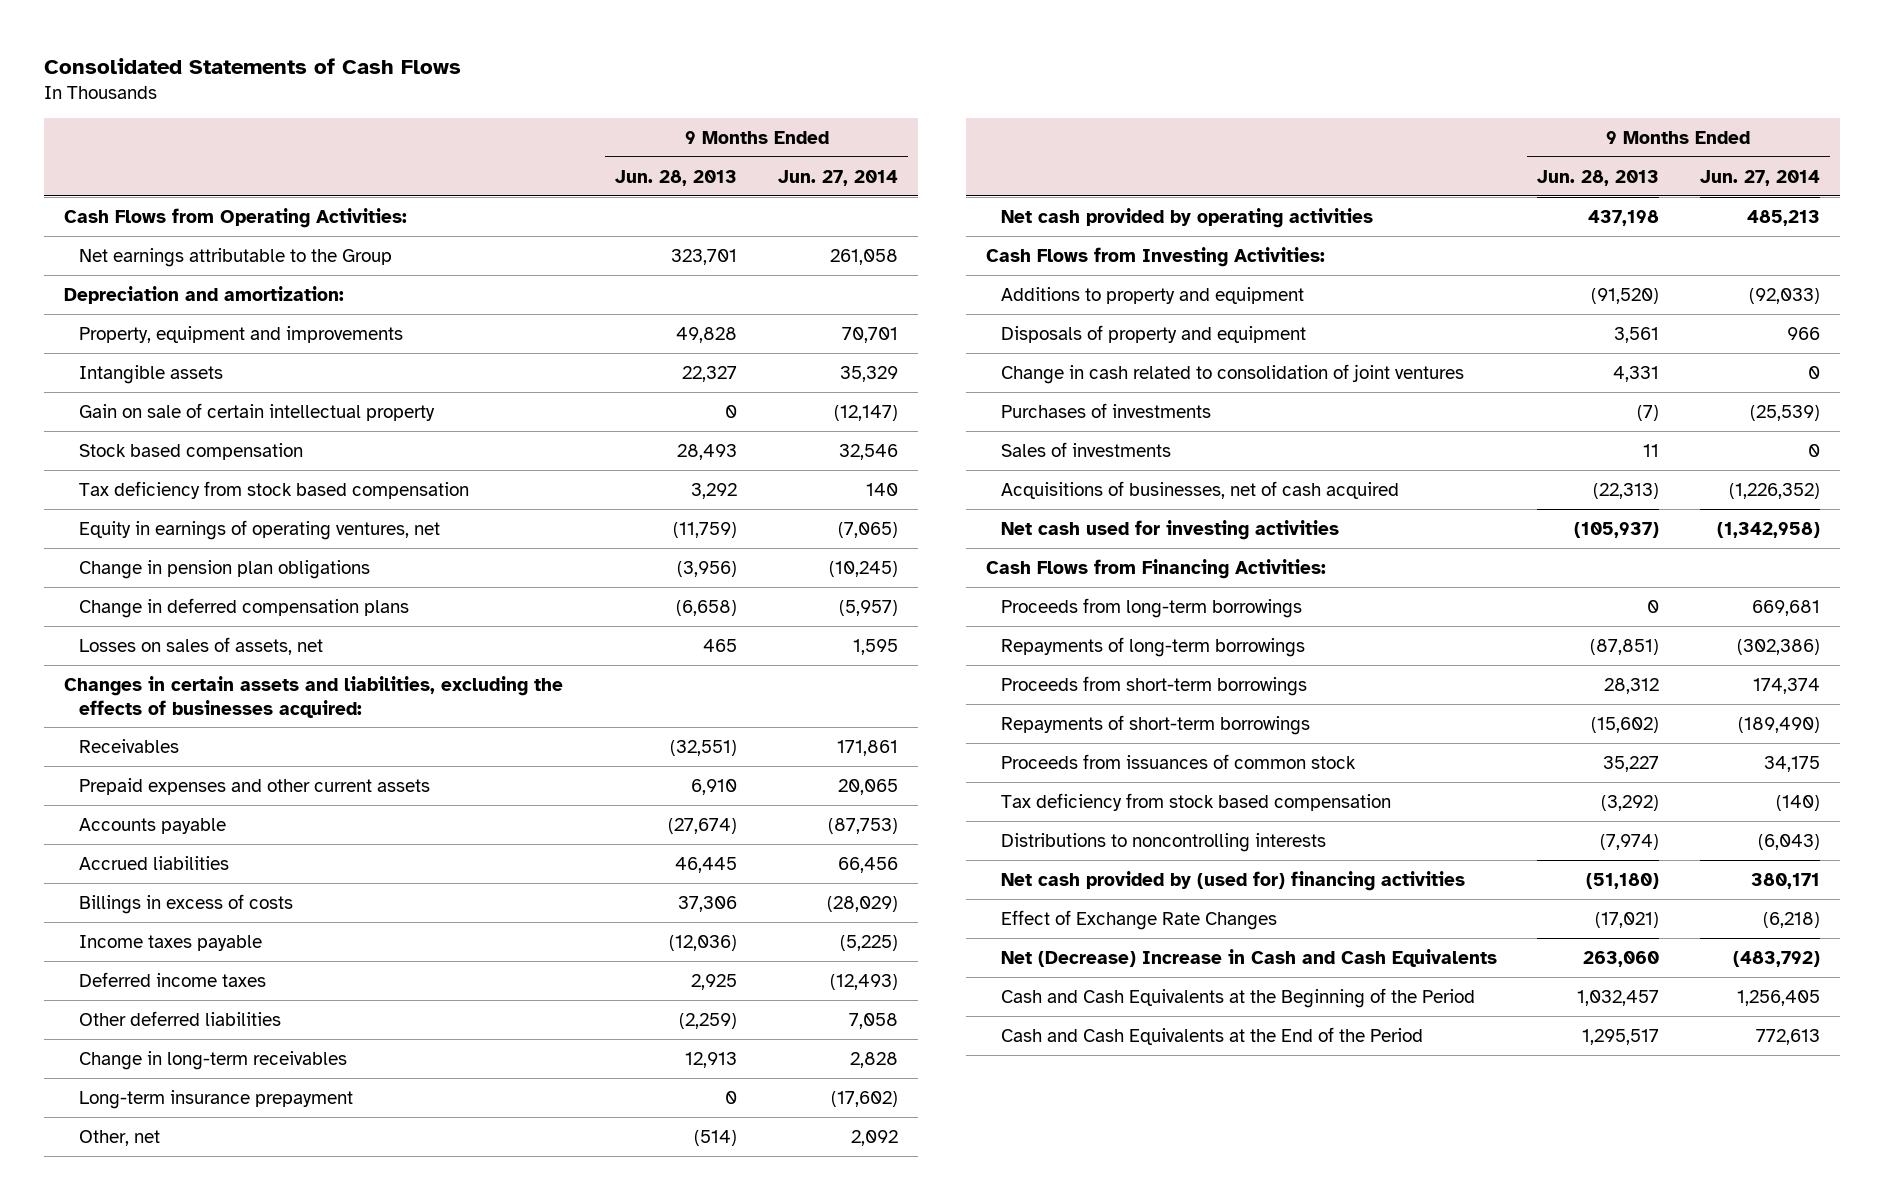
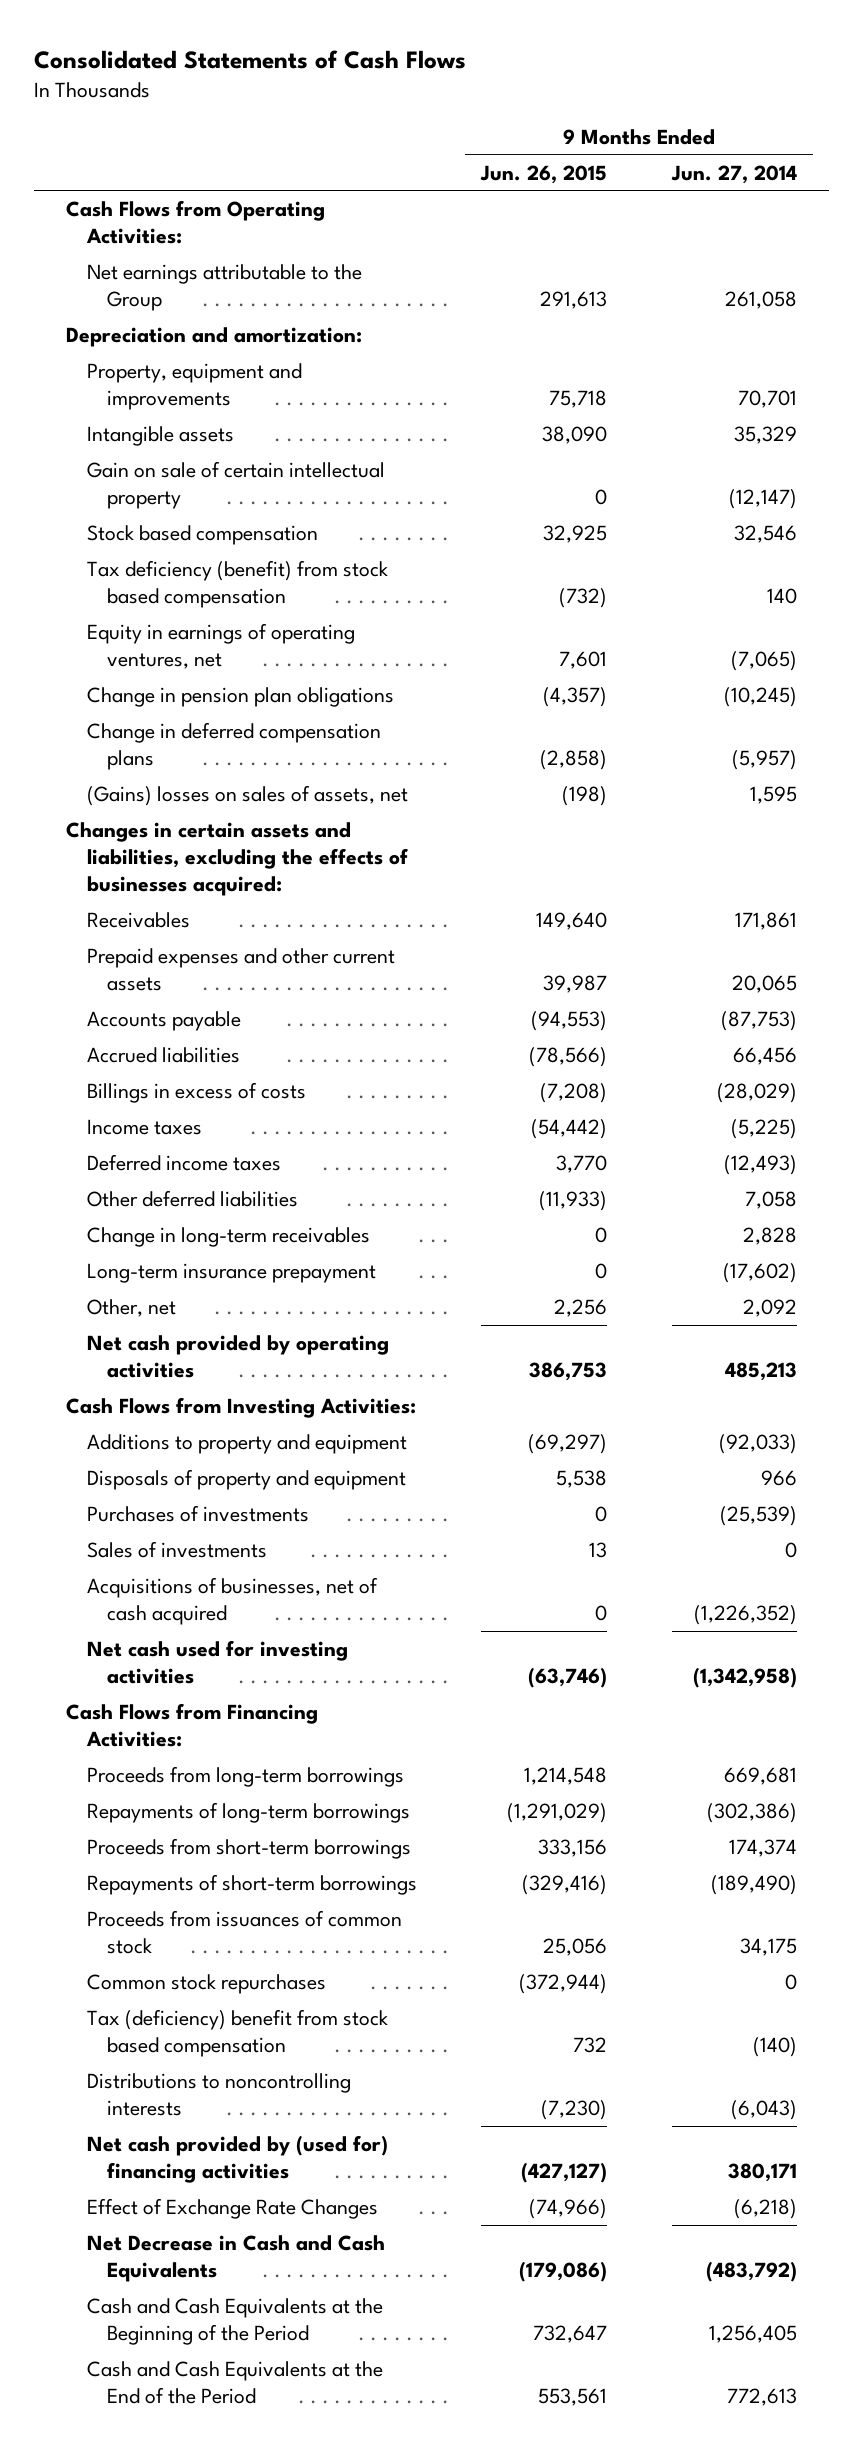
[615,169,738,186] Jun. 28, 2013 -> none
none -> [480,164,608,184] Jun. 26, 2015
[78,480,469,499] Tax deficiency from stock based compensation -> [86,560,388,609] Tax deficiency (benefit) from stock based compensation
[78,636,323,655] Losses on sales of assets, net -> [86,785,408,807] (Gains) losses on sales of assets, net
[78,934,262,951] Income taxes payable -> [86,1119,202,1136] Income taxes
[1000,363,1464,384] Change in cash related to consolidation of joint ventures -> none
none -> [86,1974,326,1995] Common stock repurchases
[1000,792,1391,811] Tax deficiency from stock based compensation -> [86,2009,388,2058] Tax (deficiency) benefit from stock based compensation
[1000,948,1497,967] Net (Decrease) Increase in Cash and Cash Equivalents -> [86,2235,385,2283] Net Decrease in Cash and Cash Equivalents

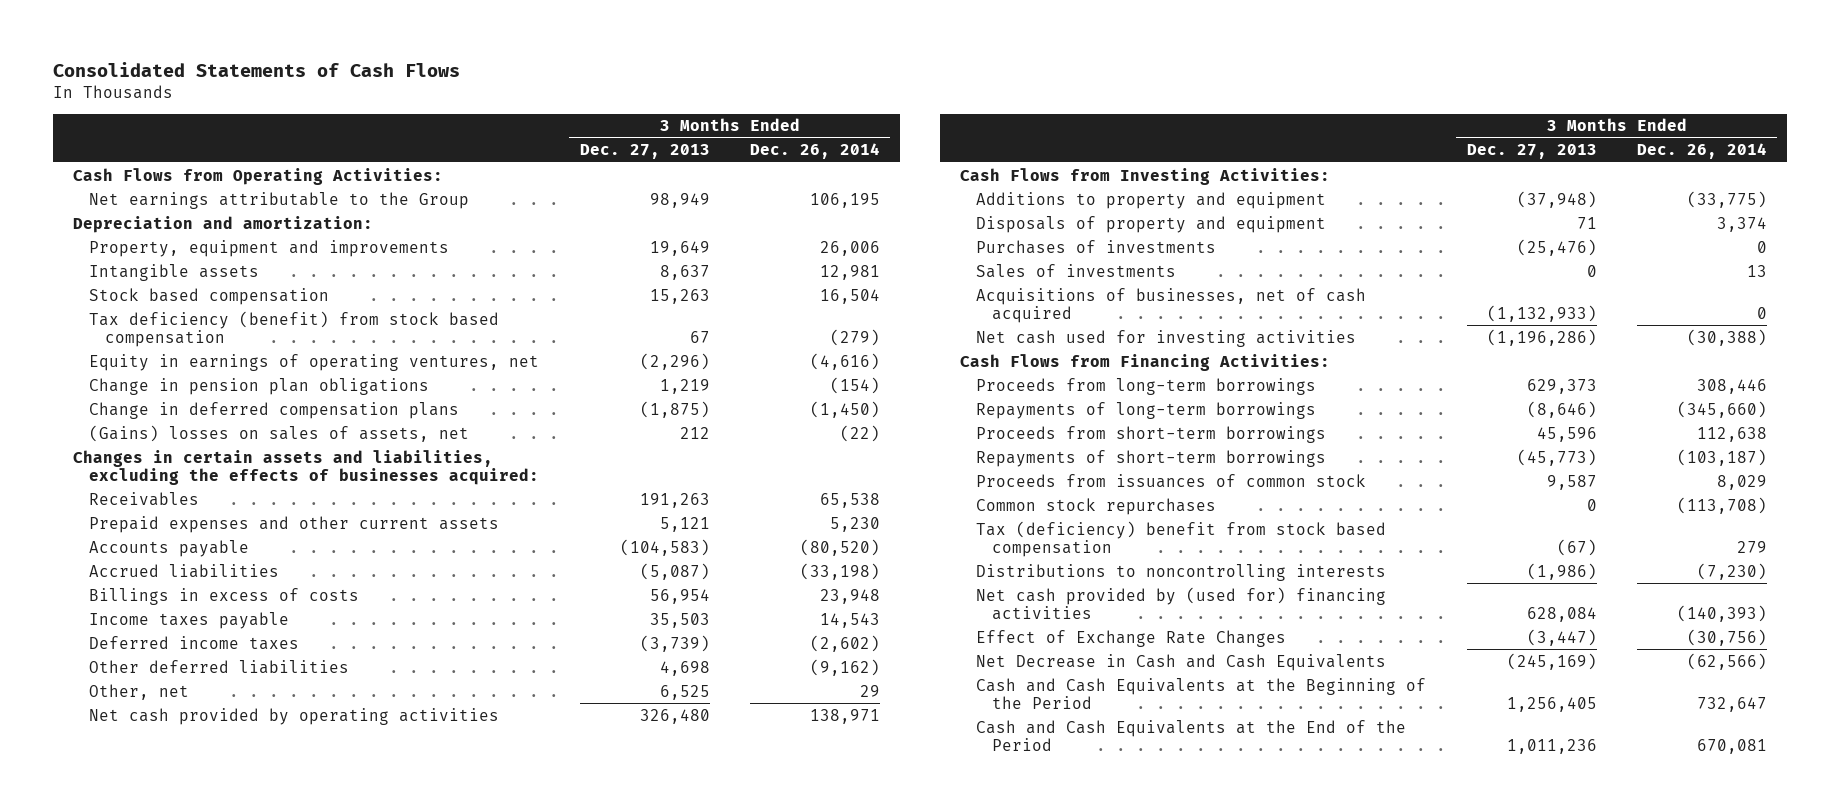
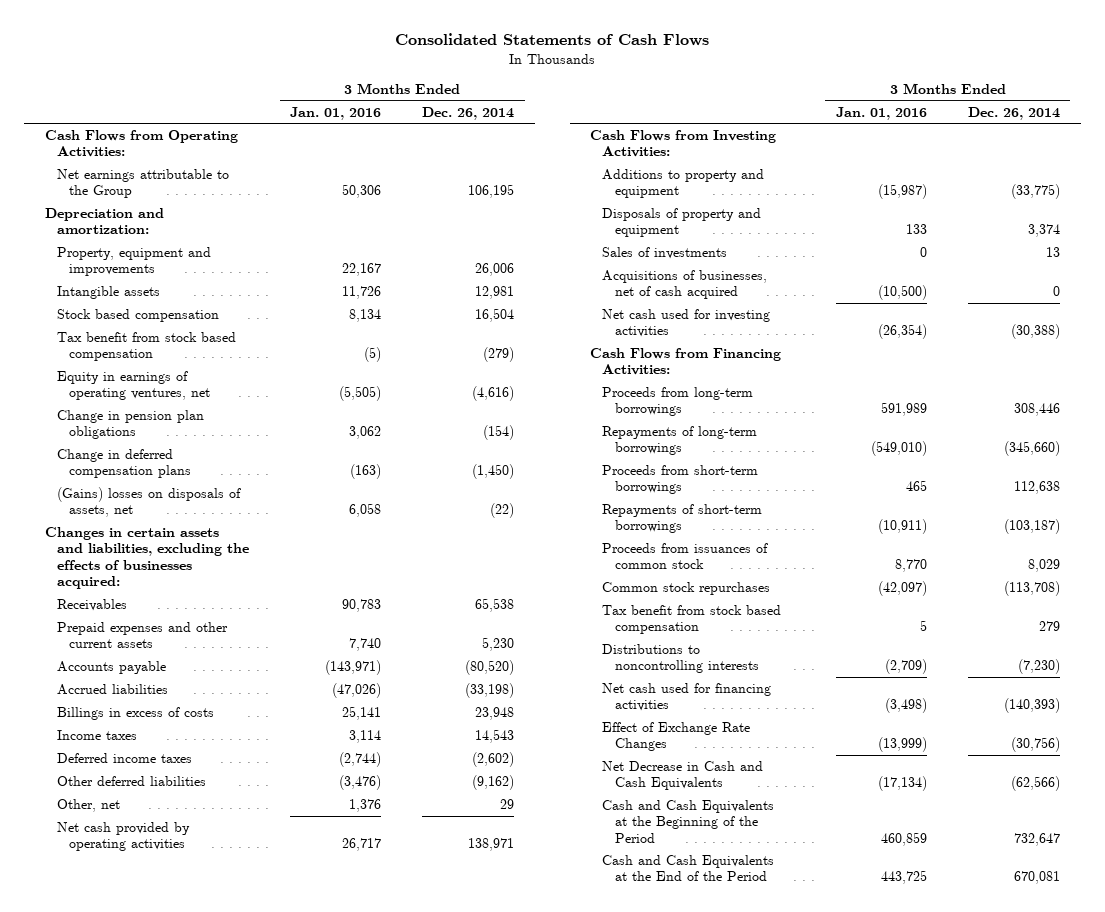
[579,144,710,160] Dec. 27, 2013 -> none
none -> [290,106,382,120] Jan. 01, 2016
[89,310,500,347] Tax deficiency (benefit) from stock based compensation -> [56,332,236,362] Tax benefit from stock based compensation
[89,424,470,442] (Gains) losses on sales of assets, net -> [56,487,241,518] (Gains) losses on disposals of assets, net
[89,611,290,629] Income taxes payable -> [56,730,137,741] Income taxes
[976,239,1217,254] Purchases of investments -> none
[976,520,1387,557] Tax (deficiency) benefit from stock based compensation -> [602,605,782,635] Tax benefit from stock based compensation
[976,586,1387,620] Net cash provided by (used for) financing activities -> [602,683,772,712] Net cash used for financing activities

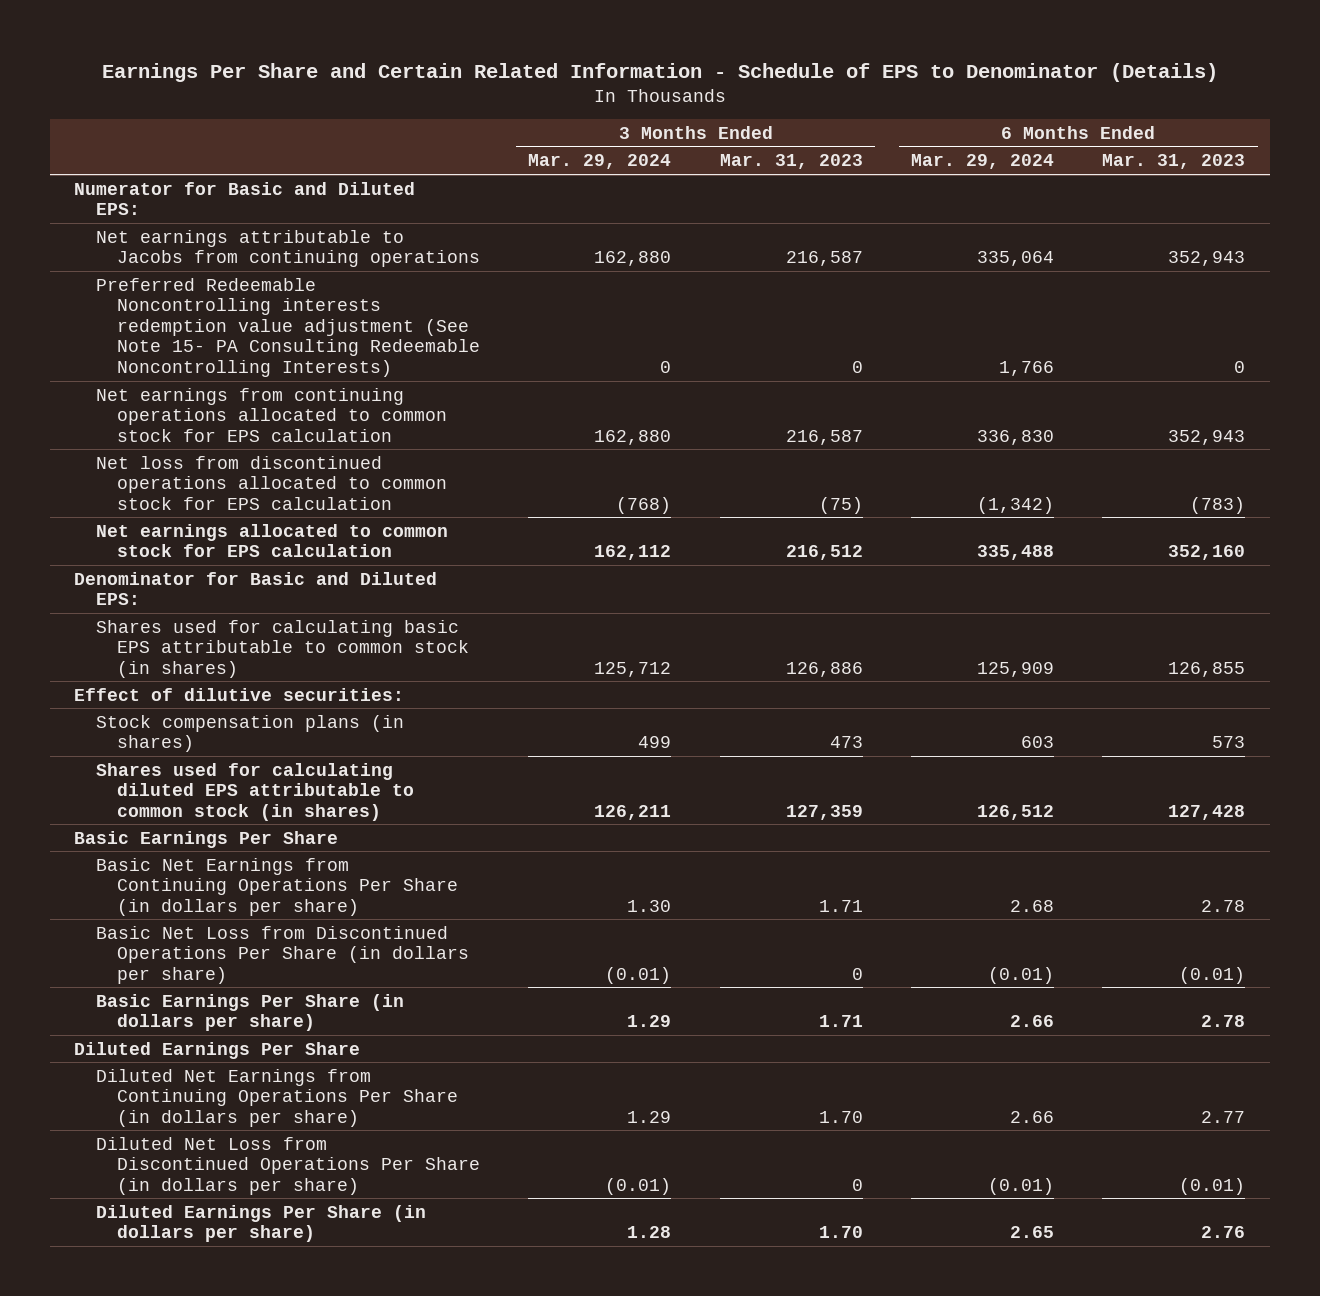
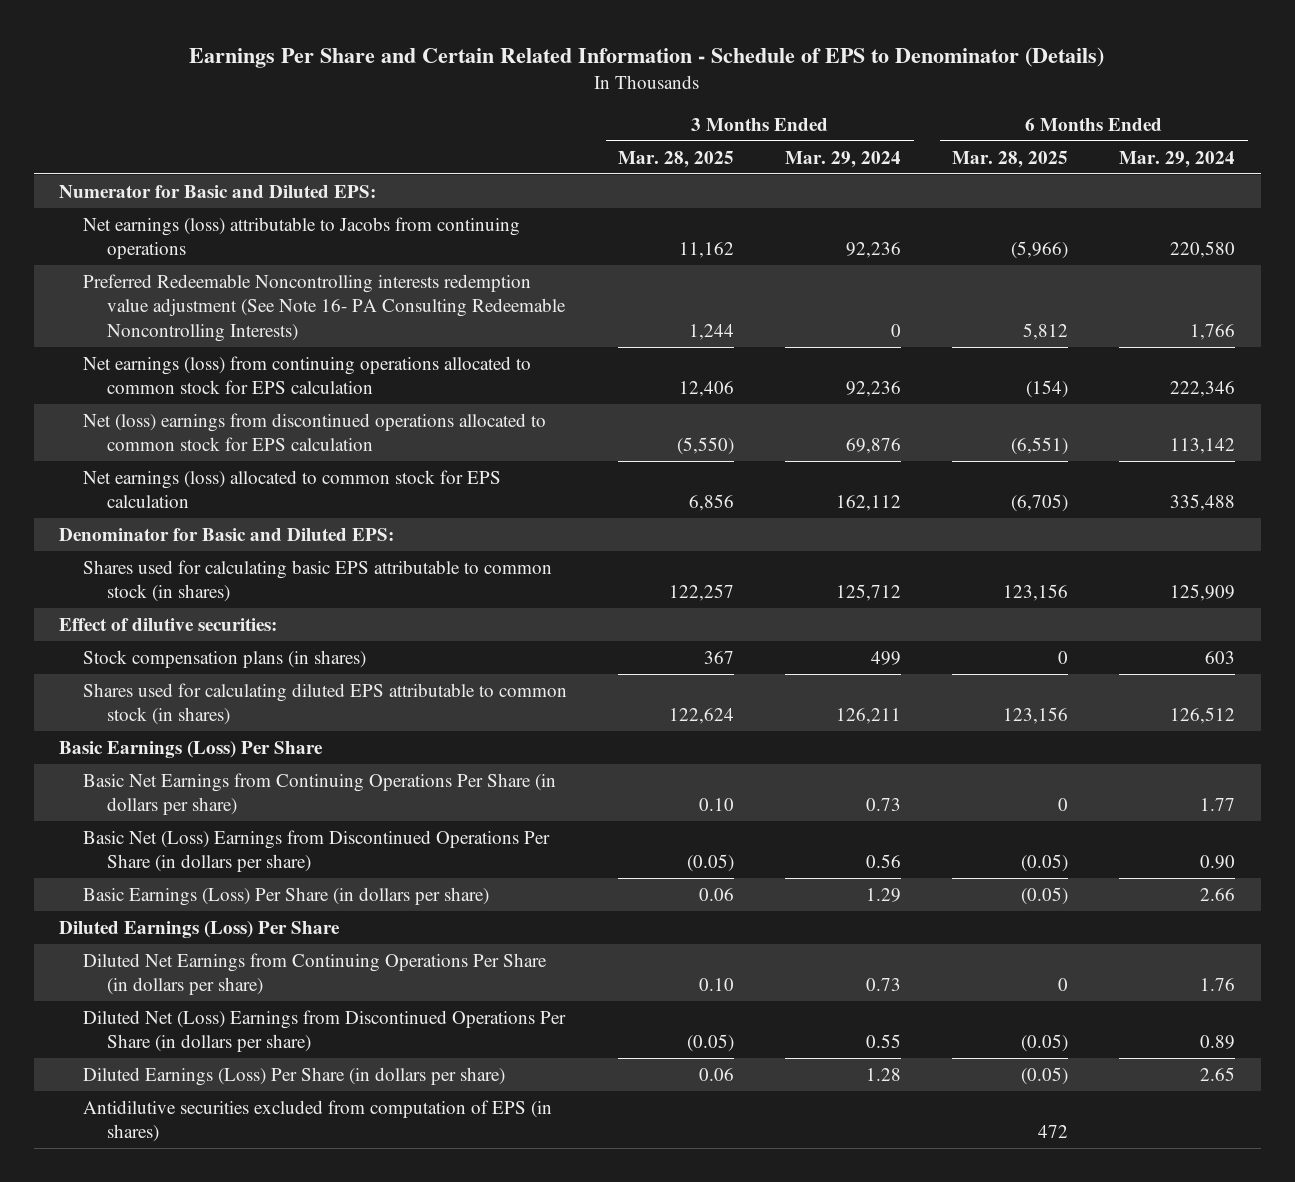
[719,154,863,170] Mar. 31, 2023 -> none
[1102,154,1246,170] Mar. 31, 2023 -> none
none -> [618,150,735,168] Mar. 28, 2025
none -> [952,150,1069,168] Mar. 28, 2025
[95,229,480,268] Net earnings attributable to Jacobs from continuing operations -> [83,216,521,260] Net earnings (loss) attributable to Jacobs from continuing operations
[594,251,672,267] 162,880 -> [846,242,902,259] 92,236
[977,251,1055,267] 335,064 -> [1170,241,1236,259] 220,580
[95,277,480,377] Preferred Redeemable Noncontrolling interests redemption value adjustment (See Note 15- PA Consulting Redeemable Noncontrolling Interests) -> [83,273,567,343] Preferred Redeemable Noncontrolling interests redemption value adjustment (See Note 16- PA Consulting Redeemable Noncontrolling Interests)
[95,387,447,442] Net earnings from continuing operations allocated to common stock for EPS calculation -> [83,355,532,395] Net earnings (loss) from continuing operations allocated to common stock for EPS calculation
[594,429,672,445] 162,880 -> [846,381,902,398] 92,236
[977,429,1055,445] 336,830 -> [1170,381,1236,398] 222,346
[95,455,447,510] Net loss from discontinued operations allocated to common stock for EPS calculation -> [83,412,547,452] Net (loss) earnings from discontinued operations allocated to common stock for EPS calculation
[616,496,672,514] (768) -> [846,438,902,455] 69,876
[977,496,1055,514] (1,342) -> [1170,438,1236,455] 113,142
[95,523,448,558] Net earnings allocated to common stock for EPS calculation -> [83,469,502,509] Net earnings (loss) allocated to common stock for EPS calculation
[74,830,339,848] Basic Earnings Per Share -> [59,740,324,758] Basic Earnings (Loss) Per Share
[627,899,672,912] 1.30 -> [866,798,902,812] 0.73
[1010,899,1055,912] 2.68 -> [1200,798,1236,812] 1.77
[95,925,469,984] Basic Net Loss from Discontinued Operations Per Share (in dollars per share) -> [83,829,551,873] Basic Net (Loss) Earnings from Discontinued Operations Per Share (in dollars per share)
[605,966,672,984] (0.01) -> [866,854,902,869] 0.56
[988,966,1055,984] (0.01) -> [1200,855,1236,870] 0.90
[95,993,404,1032] Basic Earnings Per Share (in dollars per share) -> [83,886,490,906] Basic Earnings (Loss) Per Share (in dollars per share)
[74,1041,361,1059] Diluted Earnings Per Share -> [59,920,341,938] Diluted Earnings (Loss) Per Share
[627,1110,672,1123] 1.29 -> [866,978,902,992] 0.73
[1010,1110,1055,1123] 2.66 -> [1200,978,1236,992] 1.76
[95,1136,480,1195] Diluted Net Loss from Discontinued Operations Per Share (in dollars per share) -> [83,1009,567,1053] Diluted Net (Loss) Earnings from Discontinued Operations Per Share (in dollars per share)
[605,1177,672,1195] (0.01) -> [866,1034,902,1049] 0.55
[988,1177,1055,1195] (0.01) -> [1200,1035,1236,1050] 0.89
[95,1204,426,1243] Diluted Earnings Per Share (in dollars per share) -> [83,1066,506,1086] Diluted Earnings (Loss) Per Share (in dollars per share)
none -> [83,1099,553,1143] Antidilutive securities excluded from computation of EPS (in shares)

